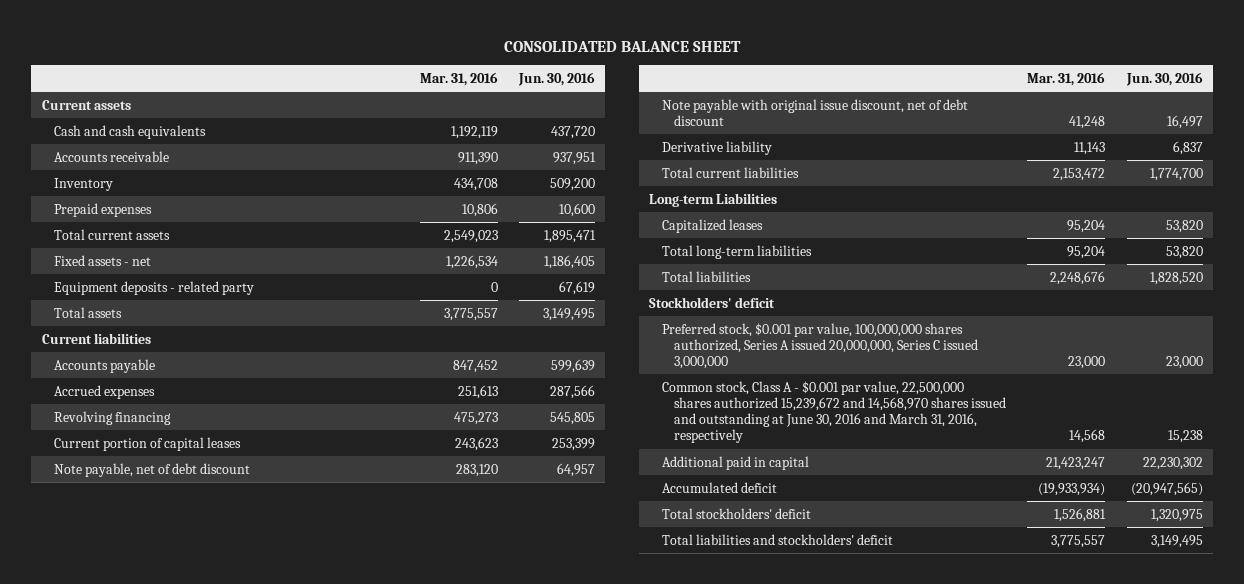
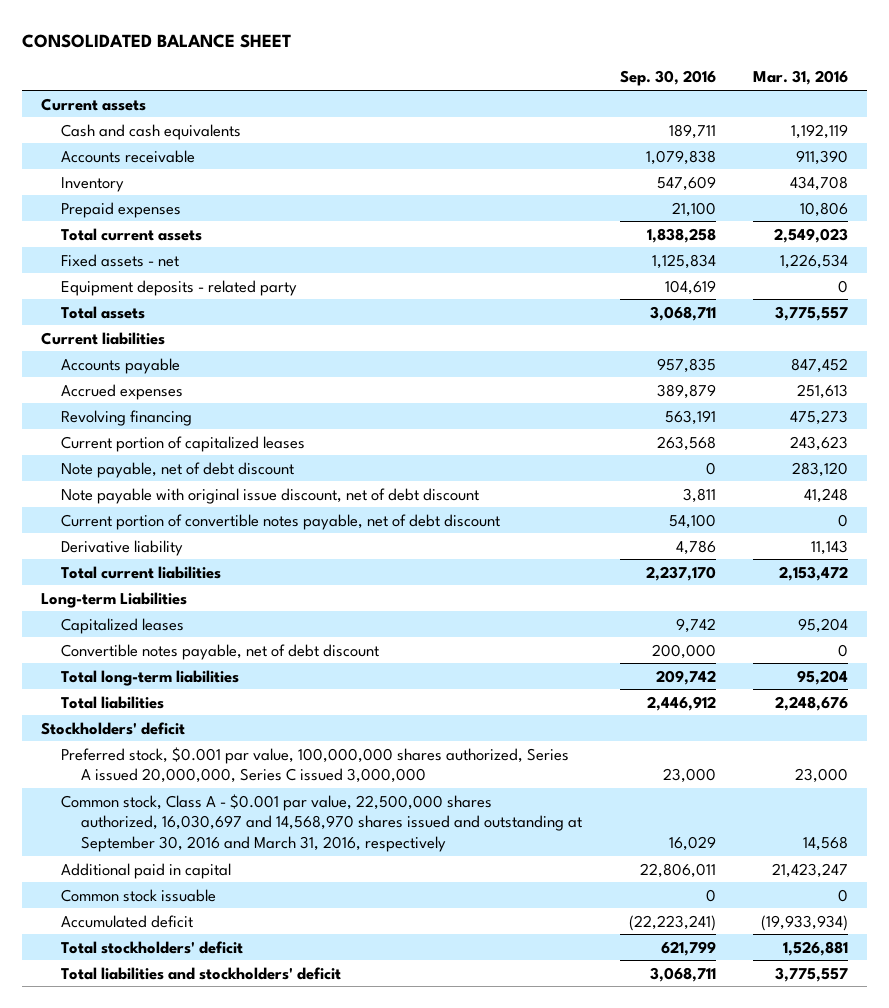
[517,71,595,86] Jun. 30, 2016 -> none
none -> [619,70,716,87] Sep. 30, 2016
[54,436,242,451] Current portion of capital leases -> [61,435,306,452] Current portion of capitalized leases
none -> [61,513,501,530] Current portion of convertible notes payable, net of debt discount
none -> [61,643,380,660] Convertible notes payable, net of debt discount
[661,380,1007,444] Common stock, Class A - $0.001 par value, 22,500,000 shares authorized 15,239,672 and 14,568,970 shares issued and outstanding at June 30, 2016 and March 31, 2016, respectively -> [61,793,583,853] Common stock, Class A - $0.001 par value, 22,500,000 shares authorized, 16,030,697 and 14,568,970 shares issued and outstanding at September 30, 2016 and March 31, 2016, respectively
none -> [61,888,217,902] Common stock issuable

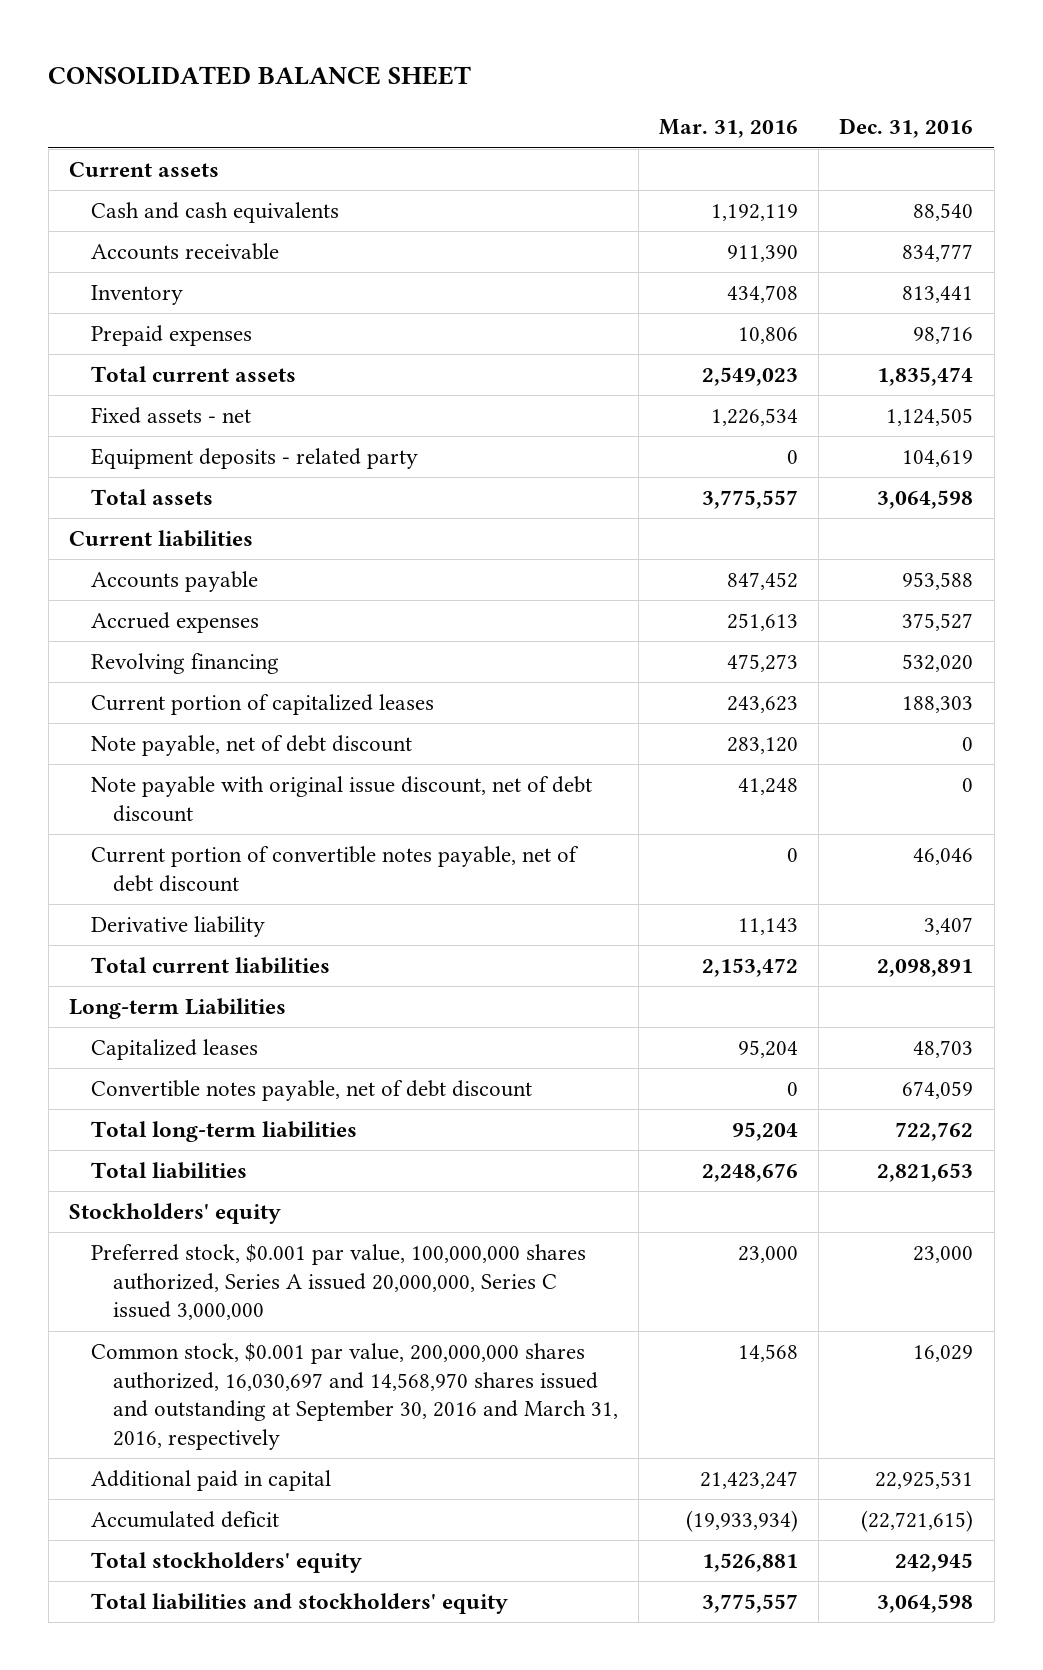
[619,70,716,87] Sep. 30, 2016 -> none
none -> [839,118,974,139] Dec. 31, 2016
[40,721,185,735] Stockholders' deficit -> [69,1203,282,1225] Stockholders' equity
[61,793,583,853] Common stock, Class A - $0.001 par value, 22,500,000 shares authorized, 16,030,697 and 14,568,970 shares issued and outstanding at September 30, 2016 and March 31, 2016, respectively -> [90,1343,618,1450] Common stock, $0.001 par value, 200,000,000 shares authorized, 16,030,697 and 14,568,970 shares issued and outstanding at September 30, 2016 and March 31, 2016, respectively
[61,888,217,902] Common stock issuable -> none
[61,940,244,954] Total stockholders' deficit -> [90,1552,362,1574] Total stockholders' equity
[61,966,342,980] Total liabilities and stockholders' deficit -> [90,1593,508,1615] Total liabilities and stockholders' equity

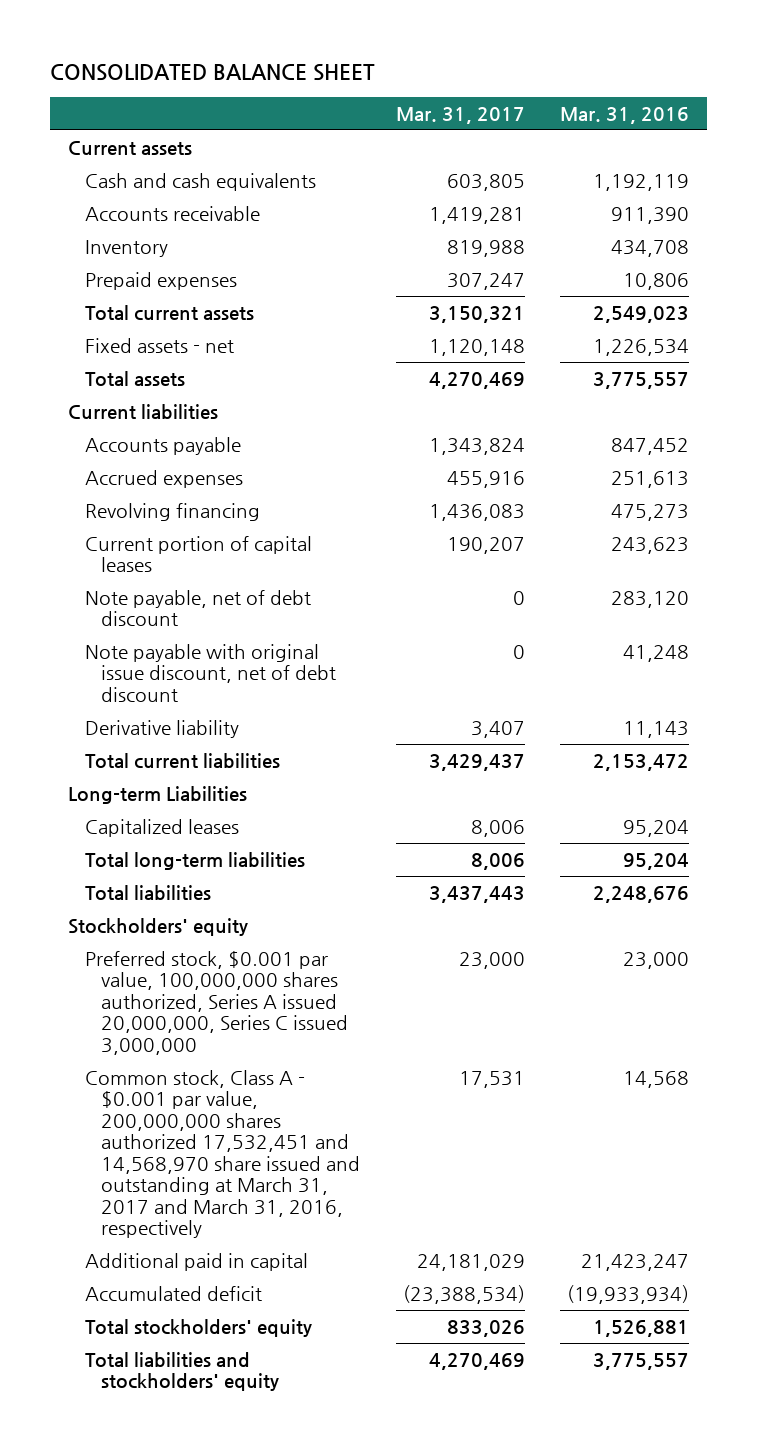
[839,118,974,139] Dec. 31, 2016 -> none
none -> [395,106,525,124] Mar. 31, 2017
[90,448,418,470] Equipment deposits - related party -> none
[90,694,434,716] Current portion of capitalized leases -> [84,535,312,573] Current portion of capital leases
[90,846,579,892] Current portion of convertible notes payable, net of debt discount -> none
[90,1080,532,1102] Convertible notes payable, net of debt discount -> none
[90,1343,618,1450] Common stock, $0.001 par value, 200,000,000 shares authorized, 16,030,697 and 14,568,970 shares issued and outstanding at September 30, 2016 and March 31, 2016, respectively -> [84,1069,361,1239] Common stock, Class A - $0.001 par value, 200,000,000 shares authorized 17,532,451 and 14,568,970 share issued and outstanding at March 31, 2017 and March 31, 2016, respectively

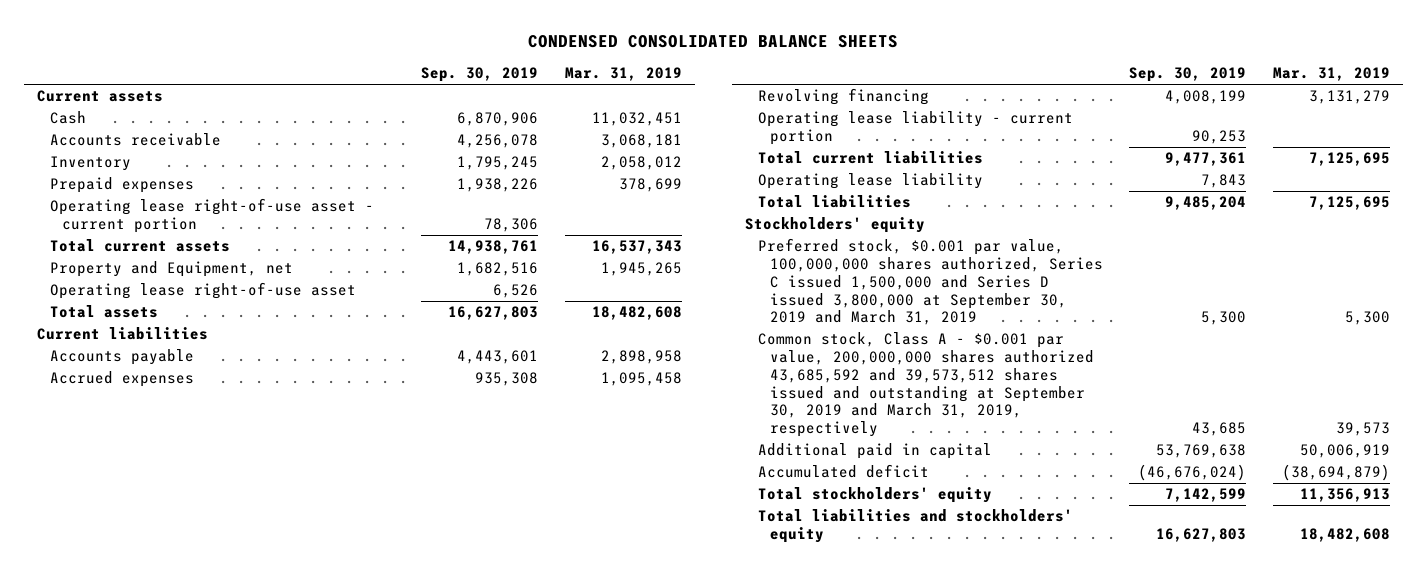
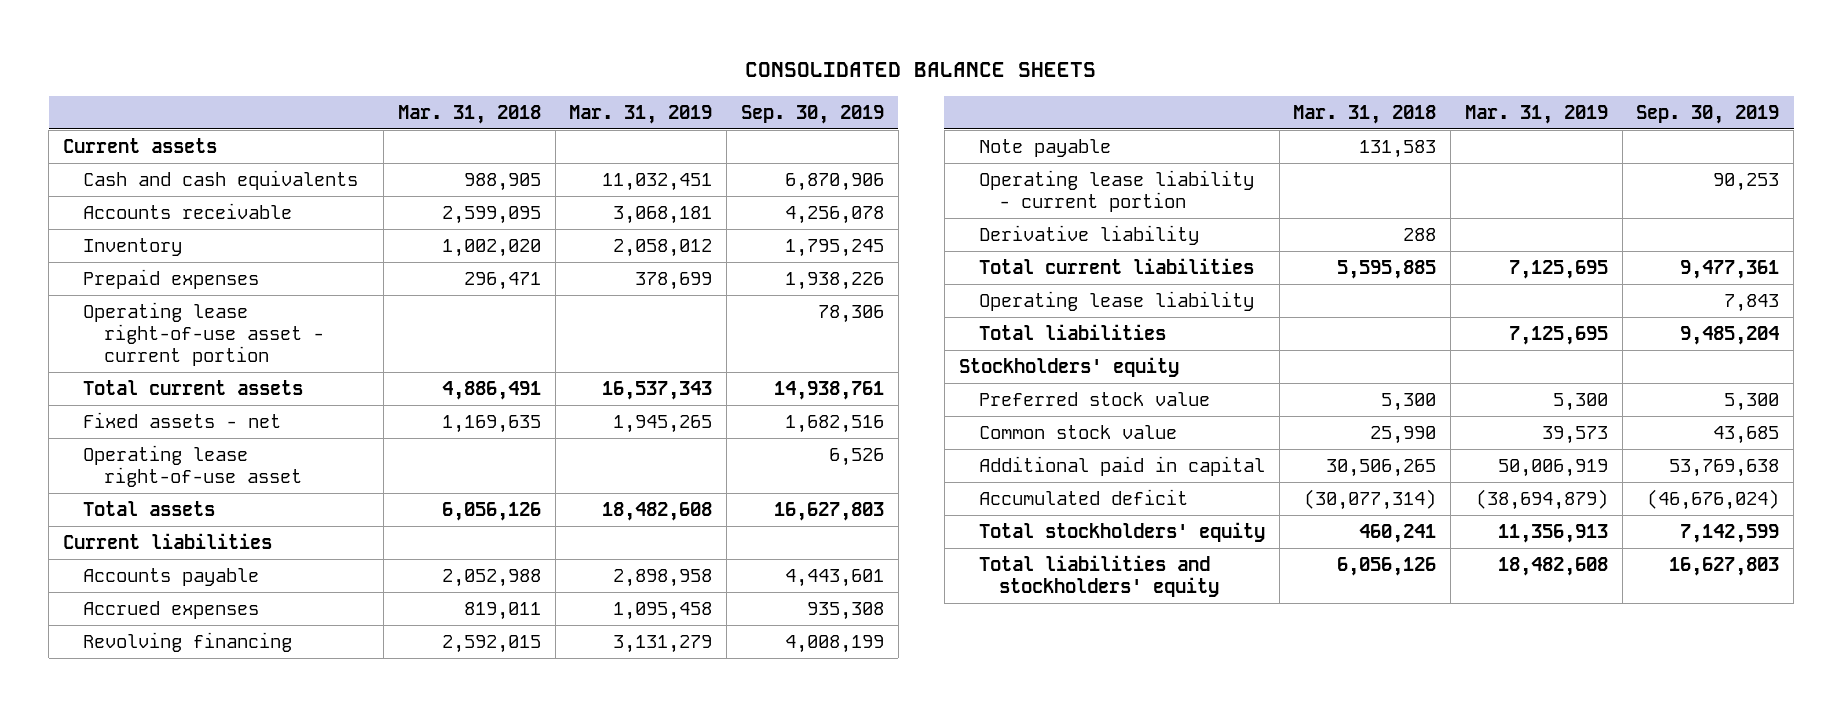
[528,35,899,49] CONDENSED CONSOLIDATED BALANCE SHEETS -> [745,62,1097,78] CONSOLIDATED BALANCE SHEETS
none -> [397,104,541,124] Mar. 31, 2018
[49,111,86,125] Cash -> [83,169,359,190] Cash and cash equivalents
[49,261,293,278] Property and Equipment, net -> [83,411,282,428] Fixed assets - net
none -> [978,138,1111,157] Note payable
none -> [978,224,1199,245] Derivative liability
[757,238,1104,326] Preferred stock, $0.001 par value, 100,000,000 shares authorized, Series C issued 1,500,000 and Series D issued 3,800,000 at September 30, 2019 and March 31, 2019 -> [978,391,1210,406] Preferred stock value
[757,332,1095,438] Common stock, Class A - $0.001 par value, 200,000,000 shares authorized 43,685,592 and 39,573,512 shares issued and outstanding at September 30, 2019 and March 31, 2019, respectively -> [978,424,1177,439] Common stock value

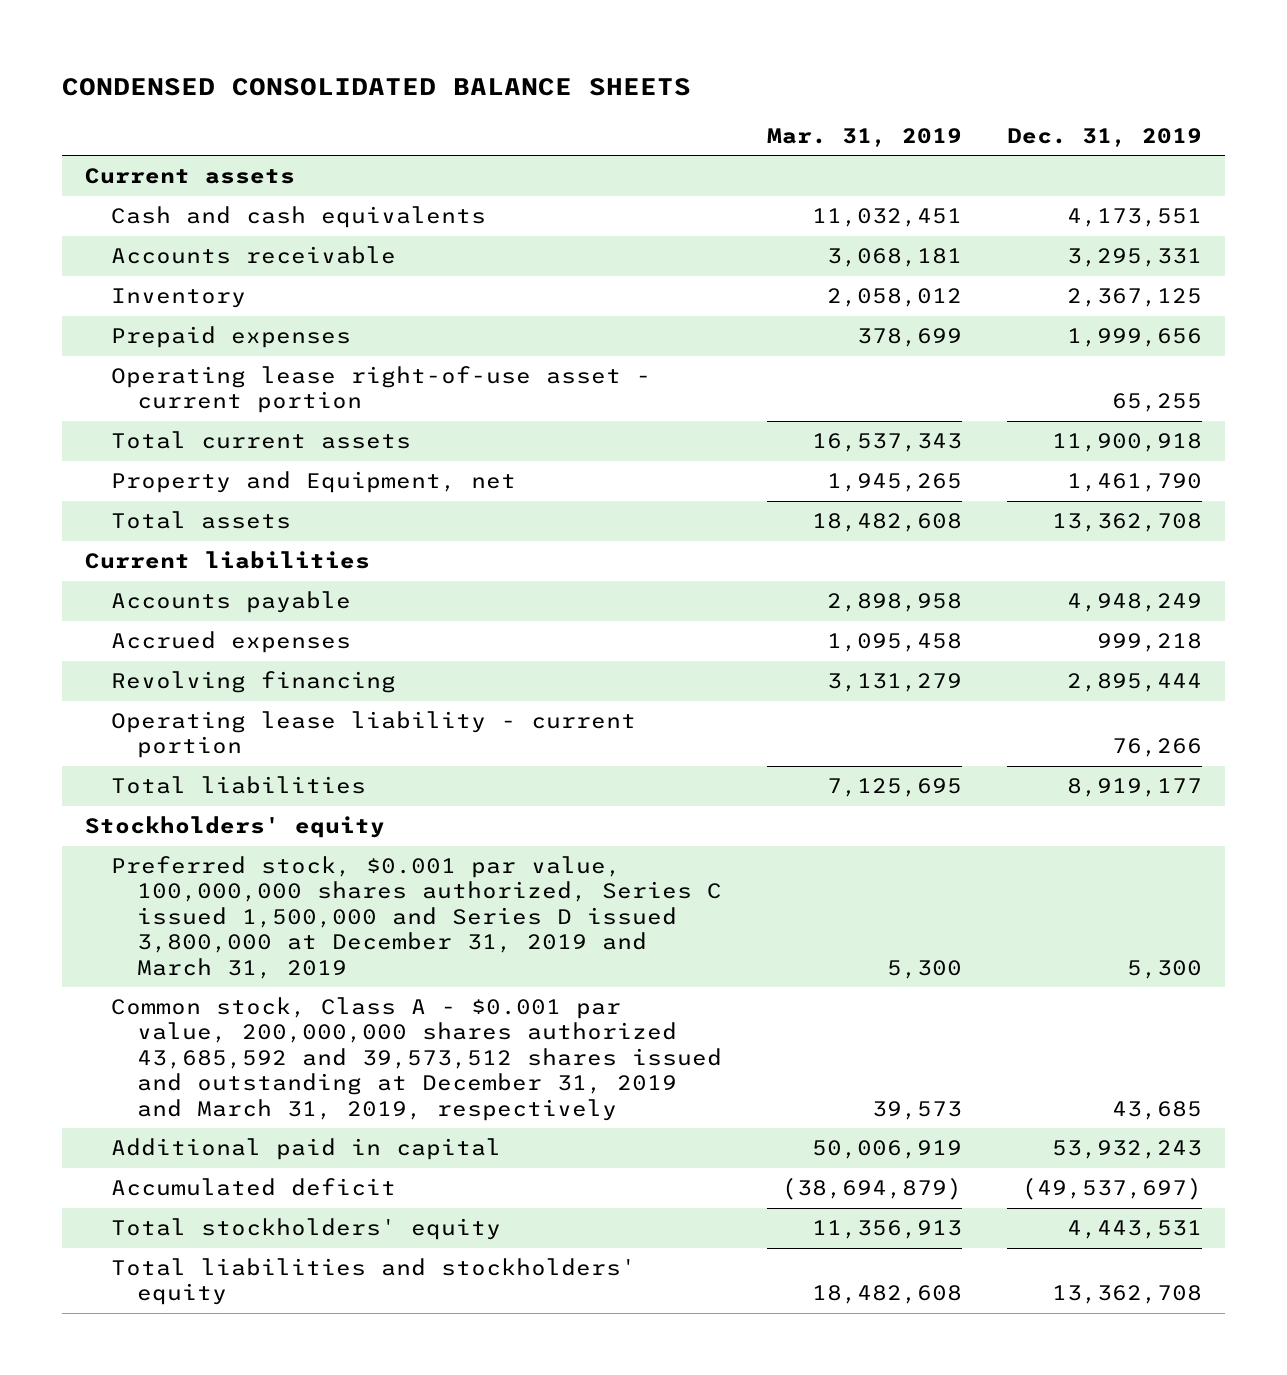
[745,62,1097,78] CONSOLIDATED BALANCE SHEETS -> [62,77,692,96] CONDENSED CONSOLIDATED BALANCE SHEETS
[397,104,541,124] Mar. 31, 2018 -> none
[740,104,884,124] Sep. 30, 2019 -> none
none -> [1006,127,1202,147] Dec. 31, 2019
[83,444,302,487] Operating lease right-of-use asset -> none
[83,411,282,428] Fixed assets - net -> [110,471,516,494] Property and Equipment, net
[978,138,1111,157] Note payable -> none
[978,224,1199,245] Derivative liability -> none
[978,257,1254,274] Total current liabilities -> none
[978,290,1254,311] Operating lease liability -> none
[978,391,1210,406] Preferred stock value -> [110,856,722,979] Preferred stock, $0.001 par value, 100,000,000 shares authorized, Series C issued 1,500,000 and Series D issued 3,800,000 at December 31, 2019 and March 31, 2019
[978,424,1177,439] Common stock value -> [110,997,722,1121] Common stock, Class A - $0.001 par value, 200,000,000 shares authorized 43,685,592 and 39,573,512 shares issued and outstanding at December 31, 2019 and March 31, 2019, respectively

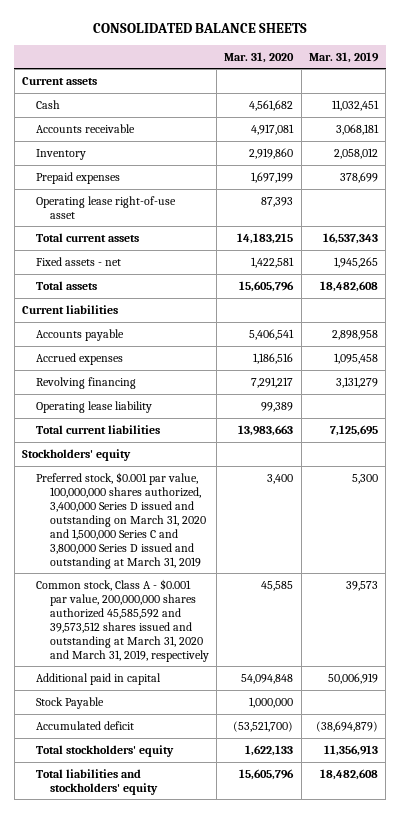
[62,77,692,96] CONDENSED CONSOLIDATED BALANCE SHEETS -> [93,22,308,33] CONSOLIDATED BALANCE SHEETS
[1006,127,1202,147] Dec. 31, 2019 -> none
none -> [224,51,295,63] Mar. 31, 2020
[110,206,486,229] Cash and cash equivalents -> [35,99,60,109] Cash
[110,366,651,414] Operating lease right-of-use asset - current portion -> [35,195,176,219] Operating lease right-of-use asset
[110,471,516,494] Property and Equipment, net -> [35,256,121,266] Fixed assets - net
[110,711,636,759] Operating lease liability - current portion -> [35,400,152,413] Operating lease liability
[110,776,366,795] Total liabilities -> [35,424,160,434] Total current liabilities
[110,856,722,979] Preferred stock, $0.001 par value, 100,000,000 shares authorized, Series C issued 1,500,000 and Series D issued 3,800,000 at December 31, 2019 and March 31, 2019 -> [35,471,206,569] Preferred stock, $0.001 par value, 100,000,000 shares authorized, 3,400,000 Series D issued and outstanding on March 31, 2020 and 1,500,000 Series C and 3,800,000 Series D issued and outstanding at March 31, 2019
[110,997,722,1121] Common stock, Class A - $0.001 par value, 200,000,000 shares authorized 43,685,592 and 39,573,512 shares issued and outstanding at December 31, 2019 and March 31, 2019, respectively -> [35,578,209,662] Common stock, Class A - $0.001 par value, 200,000,000 shares authorized 45,585,592 and 39,573,512 shares issued and outstanding at March 31, 2020 and March 31, 2019, respectively
none -> [35,696,104,709] Stock Payable

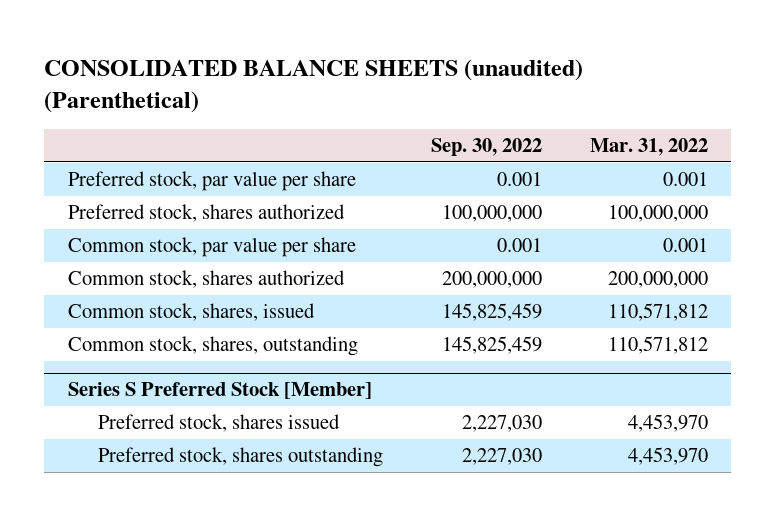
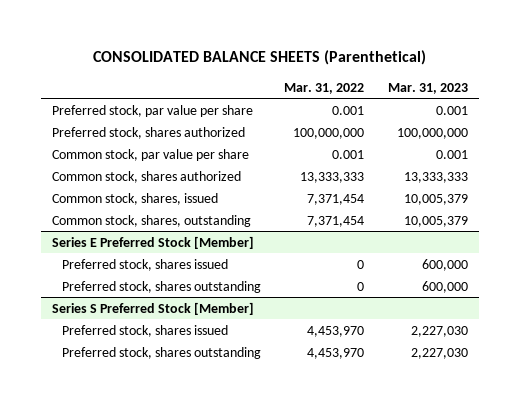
[44,59,584,114] CONSOLIDATED BALANCE SHEETS (unaudited) (Parenthetical) -> [93,50,427,66] CONSOLIDATED BALANCE SHEETS (Parenthetical)
[430,138,542,157] Sep. 30, 2022 -> none
none -> [387,82,468,94] Mar. 31, 2023
[607,271,708,289] 200,000,000 -> [300,171,365,183] 13,333,333
[607,303,708,322] 110,571,812 -> [307,193,365,205] 7,371,454
[607,336,708,355] 110,571,812 -> [307,215,365,227] 7,371,454
none -> [52,235,255,249] Series E Preferred Stock [Member]
none -> [62,258,229,271] Preferred stock, shares issued
none -> [62,280,262,293] Preferred stock, shares outstanding

